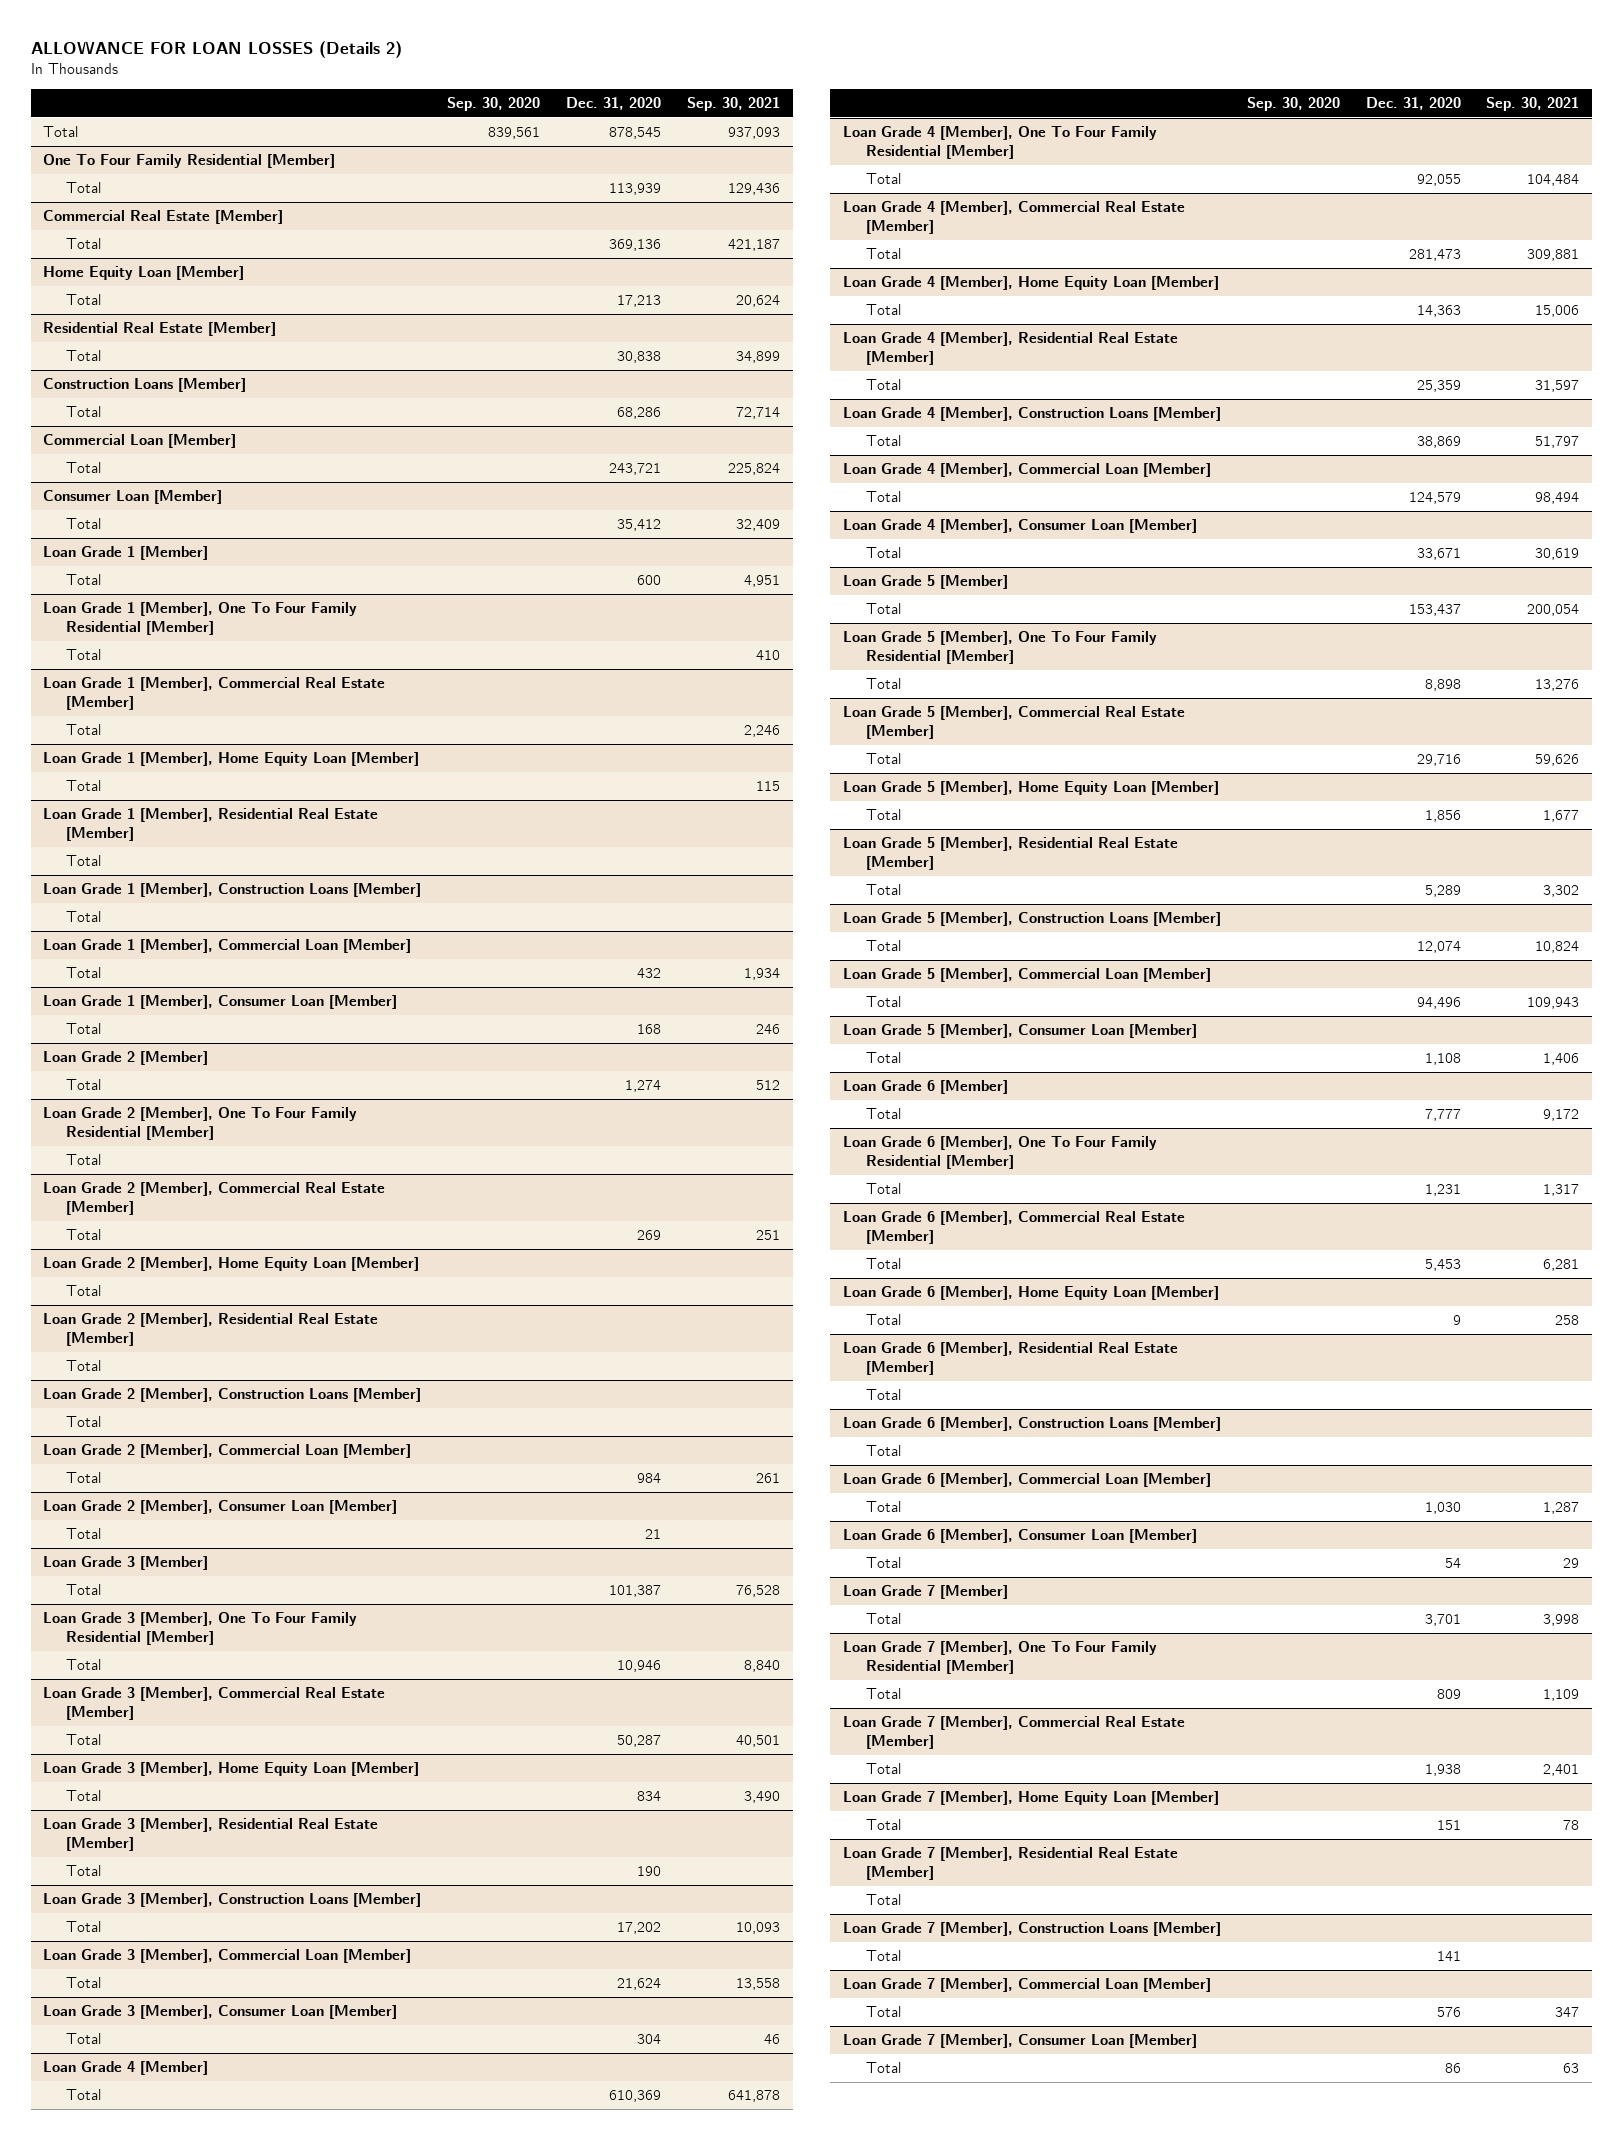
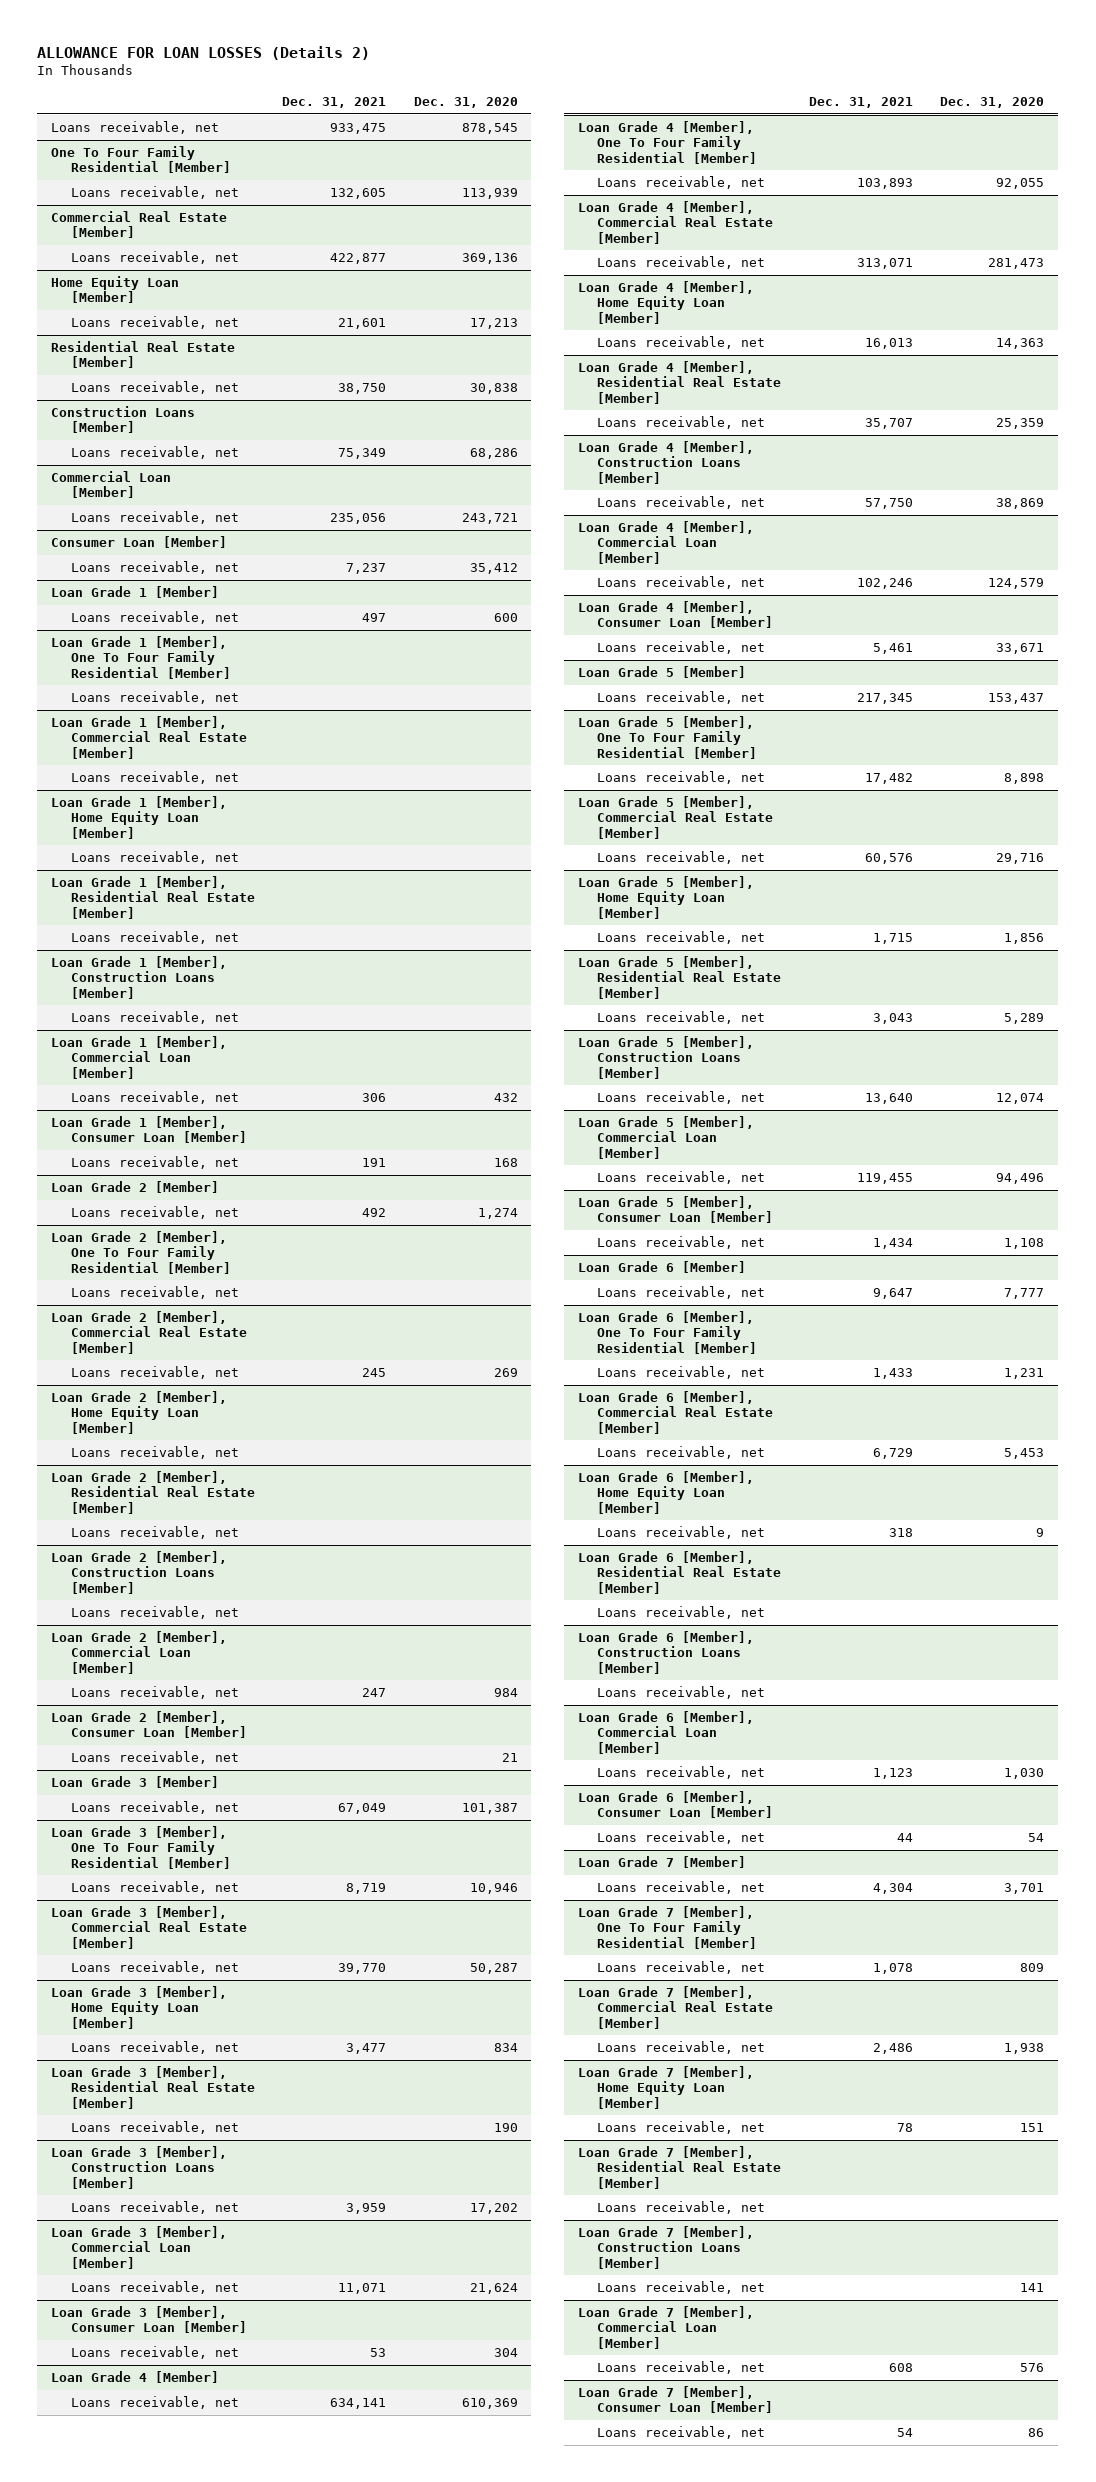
[447,97,541,112] Sep. 30, 2020 -> none
[686,97,780,112] Sep. 30, 2021 -> none
none -> [282,96,387,108] Dec. 31, 2021
[43,126,79,138] Total -> [51,121,220,135] Loans receivable, net
[66,182,102,194] Total -> [70,186,239,200] Loans receivable, net
[66,238,102,250] Total -> [70,251,239,265] Loans receivable, net
[66,294,102,306] Total -> [70,316,239,330] Loans receivable, net
[66,350,102,362] Total -> [70,381,239,395] Loans receivable, net
[66,406,102,418] Total -> [70,446,239,460] Loans receivable, net
[66,462,102,474] Total -> [70,511,239,525] Loans receivable, net
[66,518,102,530] Total -> [70,561,239,575] Loans receivable, net
[66,574,102,586] Total -> [70,611,239,625] Loans receivable, net
[66,649,102,661] Total -> [70,691,239,705] Loans receivable, net
[66,724,102,736] Total -> [70,771,239,785] Loans receivable, net
[66,780,102,792] Total -> [70,851,239,865] Loans receivable, net
[66,855,102,867] Total -> [70,931,239,945] Loans receivable, net
[66,911,102,923] Total -> [70,1011,239,1025] Loans receivable, net
[66,967,102,979] Total -> [70,1091,239,1105] Loans receivable, net
[66,1023,102,1035] Total -> [70,1156,239,1170] Loans receivable, net
[66,1079,102,1091] Total -> [70,1206,239,1220] Loans receivable, net
[66,1154,102,1166] Total -> [70,1286,239,1300] Loans receivable, net
[66,1229,102,1241] Total -> [70,1366,239,1380] Loans receivable, net
[66,1285,102,1297] Total -> [70,1446,239,1460] Loans receivable, net
[66,1360,102,1372] Total -> [70,1526,239,1540] Loans receivable, net
[66,1416,102,1428] Total -> [70,1606,239,1620] Loans receivable, net
[66,1472,102,1484] Total -> [70,1686,239,1700] Loans receivable, net
[66,1528,102,1540] Total -> [70,1751,239,1765] Loans receivable, net
[66,1584,102,1596] Total -> [70,1801,239,1815] Loans receivable, net
[66,1659,102,1671] Total -> [70,1881,239,1895] Loans receivable, net
[66,1734,102,1746] Total -> [70,1961,239,1975] Loans receivable, net
[66,1790,102,1802] Total -> [70,2041,239,2055] Loans receivable, net
[66,1865,102,1877] Total -> [70,2121,239,2135] Loans receivable, net
[66,1921,102,1933] Total -> [70,2201,239,2215] Loans receivable, net
[66,1977,102,1989] Total -> [70,2281,239,2295] Loans receivable, net
[66,2033,102,2045] Total -> [70,2346,239,2360] Loans receivable, net
[66,2089,102,2101] Total -> [70,2396,239,2410] Loans receivable, net
[865,173,901,185] Total -> [597,176,766,190] Loans receivable, net
[865,248,901,260] Total -> [597,256,766,270] Loans receivable, net
[865,304,901,316] Total -> [597,336,766,350] Loans receivable, net
[865,379,901,391] Total -> [597,416,766,430] Loans receivable, net
[865,435,901,447] Total -> [597,496,766,510] Loans receivable, net
[865,491,901,503] Total -> [597,576,766,590] Loans receivable, net
[865,547,901,559] Total -> [597,641,766,655] Loans receivable, net
[865,603,901,615] Total -> [597,691,766,705] Loans receivable, net
[865,678,901,690] Total -> [597,771,766,785] Loans receivable, net
[865,753,901,765] Total -> [597,851,766,865] Loans receivable, net
[865,809,901,821] Total -> [597,931,766,945] Loans receivable, net
[865,884,901,896] Total -> [597,1011,766,1025] Loans receivable, net
[865,940,901,952] Total -> [597,1091,766,1105] Loans receivable, net
[865,996,901,1008] Total -> [597,1171,766,1185] Loans receivable, net
[865,1052,901,1064] Total -> [597,1236,766,1250] Loans receivable, net
[865,1108,901,1120] Total -> [597,1286,766,1300] Loans receivable, net
[865,1183,901,1195] Total -> [597,1366,766,1380] Loans receivable, net
[865,1258,901,1270] Total -> [597,1446,766,1460] Loans receivable, net
[865,1314,901,1326] Total -> [597,1526,766,1540] Loans receivable, net
[865,1389,901,1401] Total -> [597,1606,766,1620] Loans receivable, net
[865,1445,901,1457] Total -> [597,1686,766,1700] Loans receivable, net
[865,1501,901,1513] Total -> [597,1766,766,1780] Loans receivable, net
[865,1557,901,1569] Total -> [597,1831,766,1845] Loans receivable, net
[865,1613,901,1625] Total -> [597,1881,766,1895] Loans receivable, net
[865,1688,901,1700] Total -> [597,1961,766,1975] Loans receivable, net
[865,1763,901,1775] Total -> [597,2041,766,2055] Loans receivable, net
[865,1819,901,1831] Total -> [597,2121,766,2135] Loans receivable, net
[865,1894,901,1906] Total -> [597,2201,766,2215] Loans receivable, net
[865,1950,901,1962] Total -> [597,2281,766,2295] Loans receivable, net
[865,2006,901,2018] Total -> [597,2361,766,2375] Loans receivable, net
[865,2062,901,2074] Total -> [597,2426,766,2440] Loans receivable, net

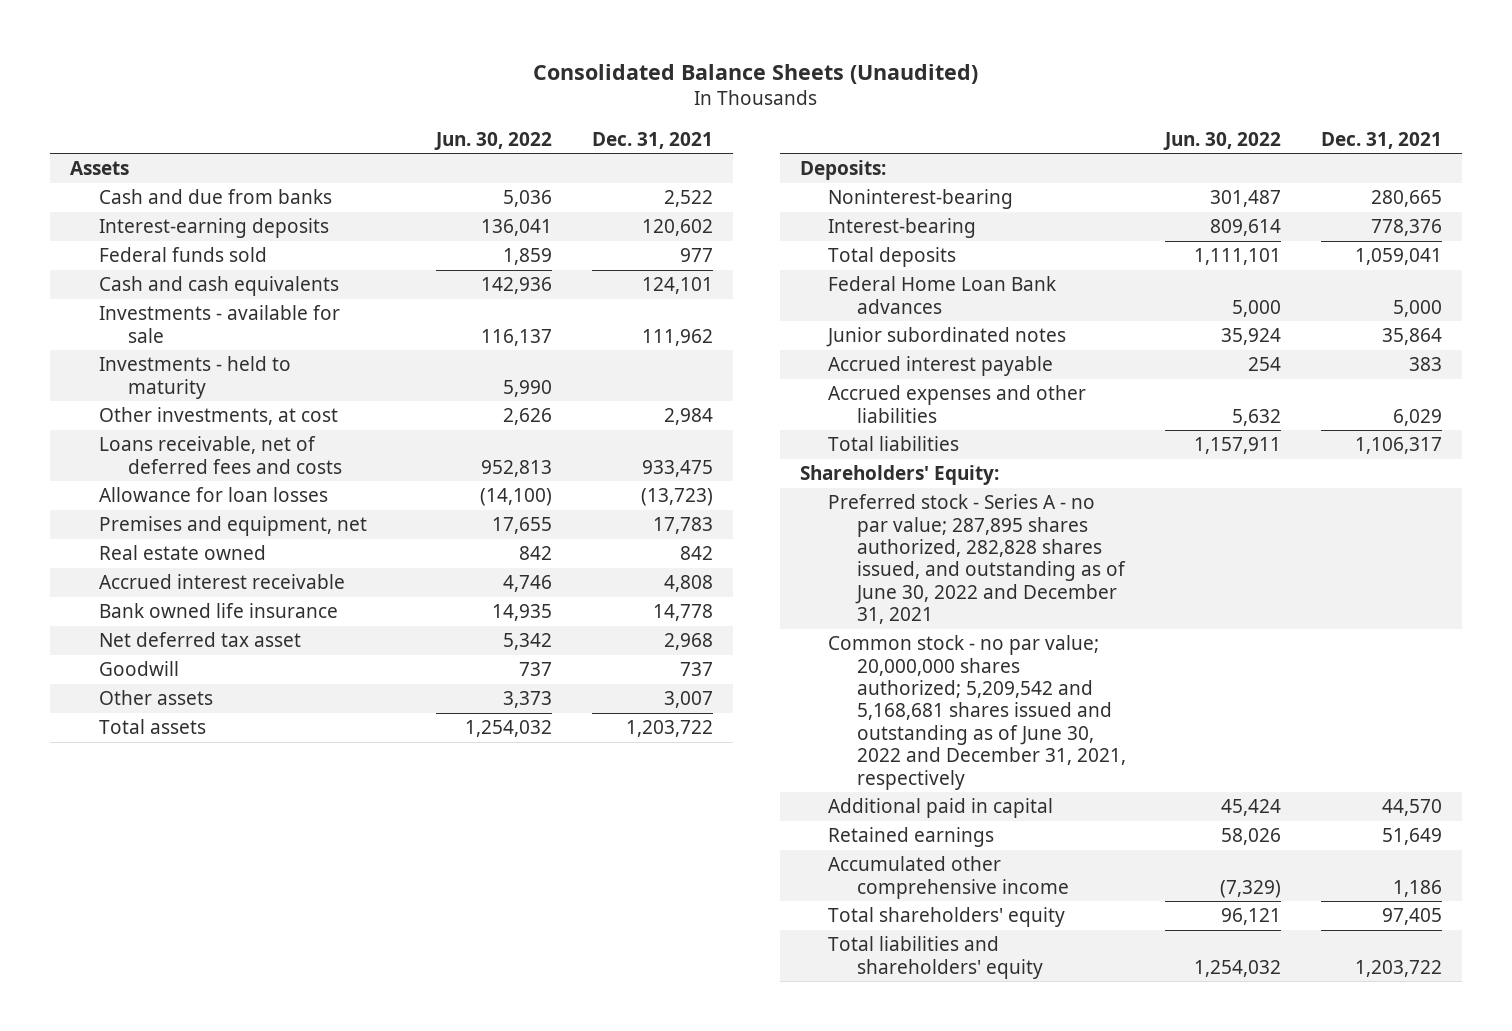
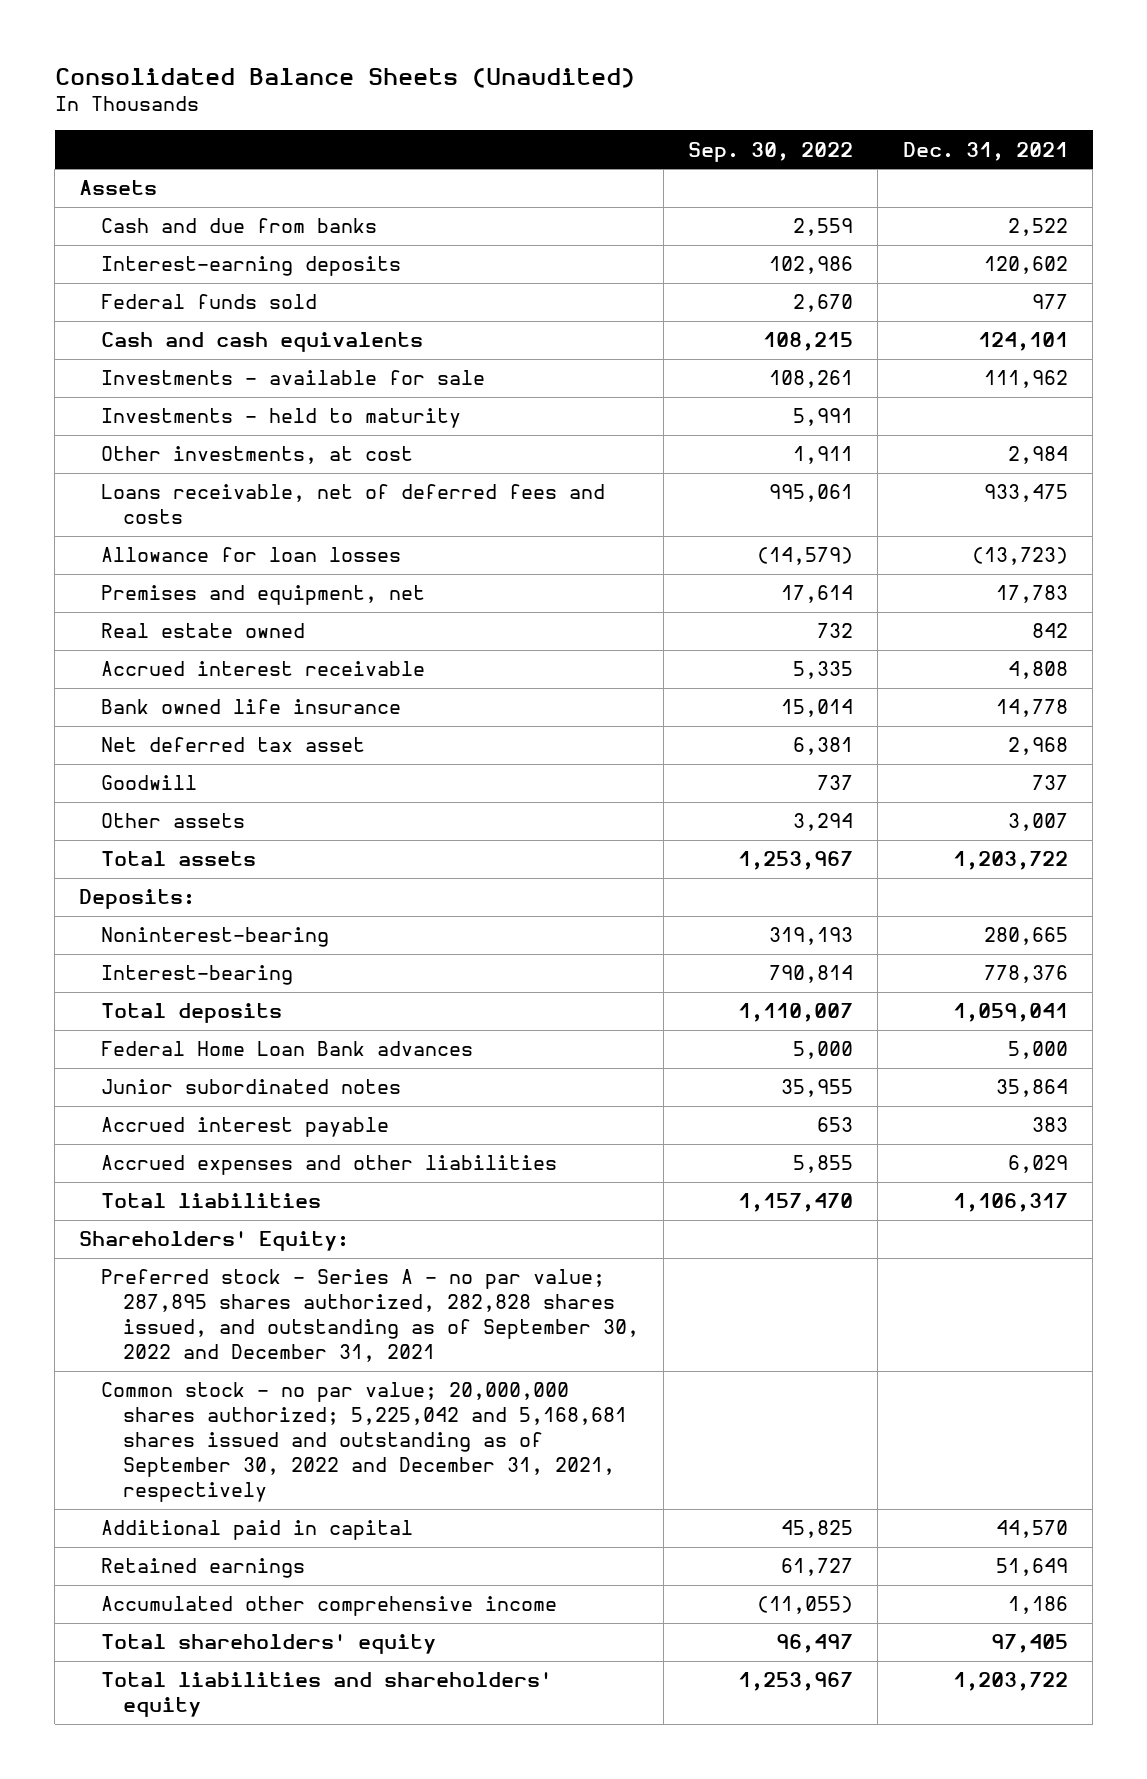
[434,131,553,150] Jun. 30, 2022 -> none
none -> [688,141,854,162] Sep. 30, 2022
[828,494,1126,625] Preferred stock - Series A - no par value; 287,895 shares authorized, 282,828 shares issued, and outstanding as of June 30, 2022 and December 31, 2021 -> [100,1269,639,1363] Preferred stock - Series A - no par value; 287,895 shares authorized, 282,828 shares issued, and outstanding as of September 30, 2022 and December 31, 2021
[828,635,1126,790] Common stock - no par value; 20,000,000 shares authorized; 5,209,542 and 5,168,681 shares issued and outstanding as of June 30, 2022 and December 31, 2021, respectively -> [100,1382,627,1503] Common stock - no par value; 20,000,000 shares authorized; 5,225,042 and 5,168,681 shares issued and outstanding as of September 30, 2022 and December 31, 2021, respectively

